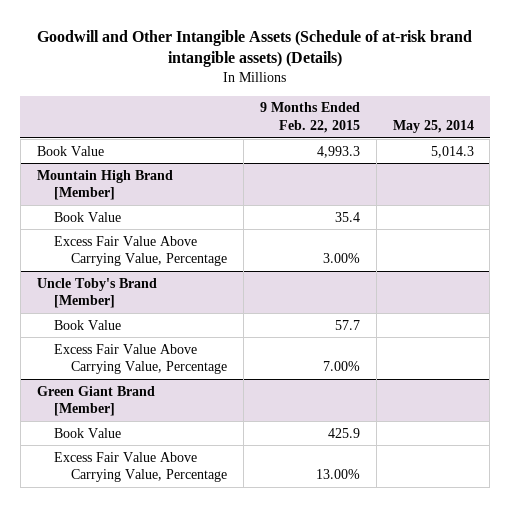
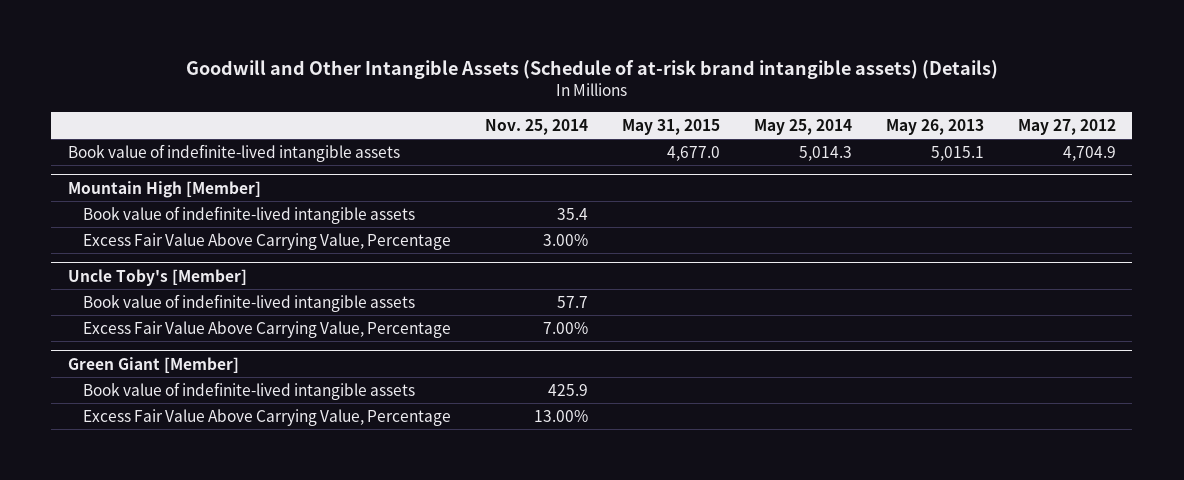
[259,102,360,134] 9 Months Ended Feb. 22, 2015 -> none
none -> [485,118,589,135] Nov. 25, 2014
none -> [622,118,721,135] May 31, 2015
none -> [885,118,984,135] May 26, 2013
none -> [1017,118,1116,135] May 27, 2012
[36,145,104,156] Book Value -> [68,143,401,162] Book value of indefinite-lived intangible assets
[36,169,173,201] Mountain High Brand [Member] -> [68,180,262,198] Mountain High [Member]
[53,211,121,222] Book Value -> [83,205,416,224] Book value of indefinite-lived intangible assets
[36,277,157,309] Uncle Toby's Brand [Member] -> [68,268,248,286] Uncle Toby's [Member]
[53,319,121,330] Book Value -> [83,293,416,312] Book value of indefinite-lived intangible assets
[36,385,155,417] Green Giant Brand [Member] -> [68,356,240,373] Green Giant [Member]
[53,427,121,438] Book Value -> [83,381,416,400] Book value of indefinite-lived intangible assets

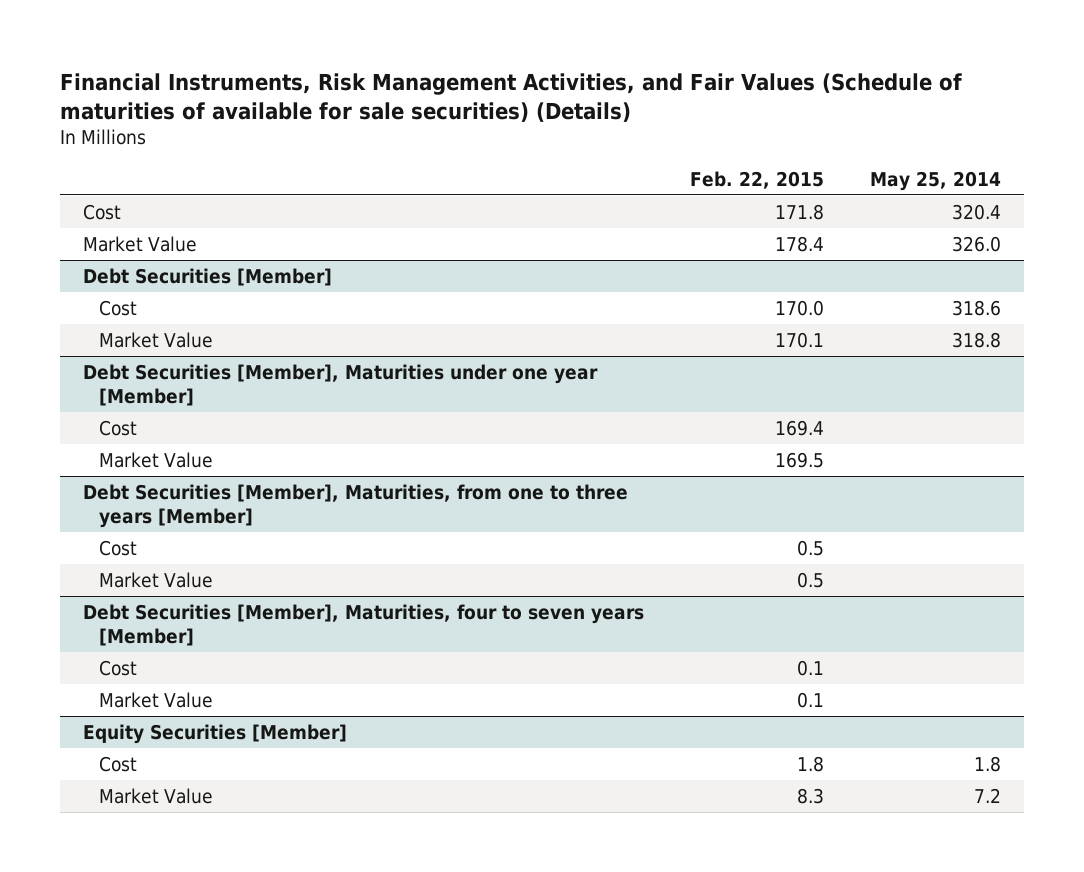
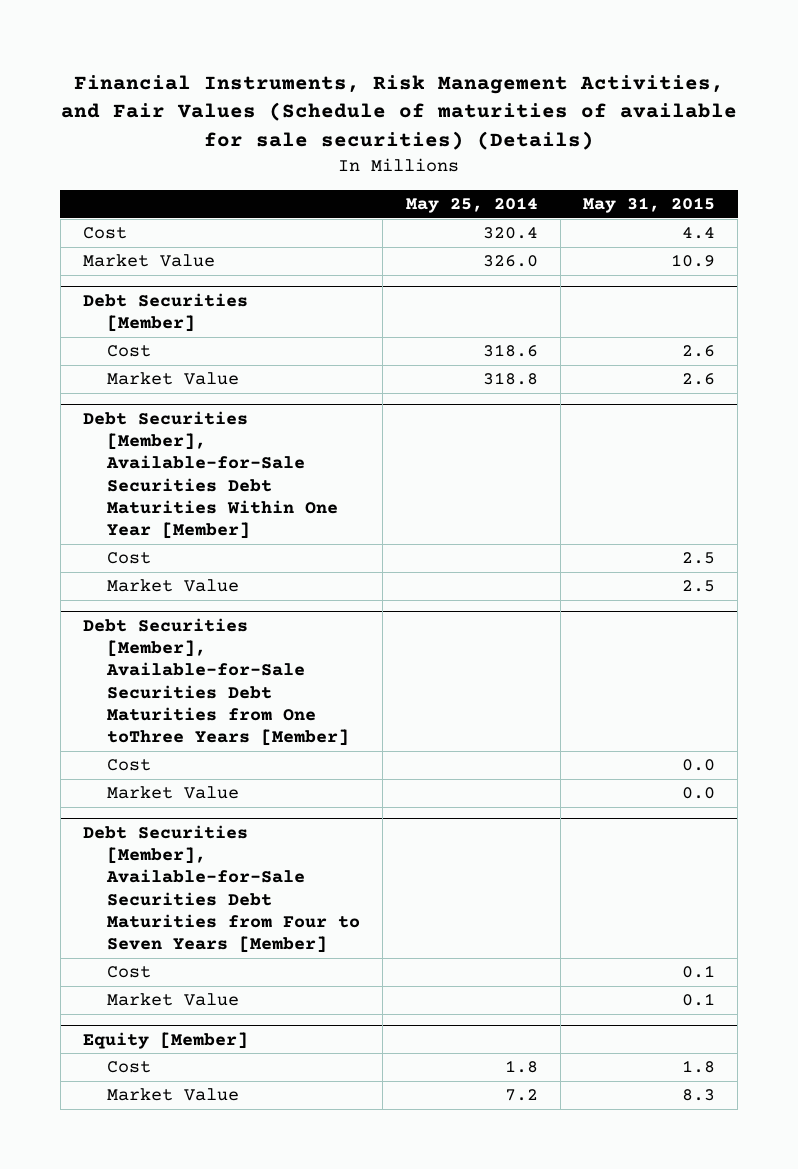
[689,170,824,189] Feb. 22, 2015 -> none
none -> [583,196,716,213] May 31, 2015
[83,363,599,406] Debt Securities [Member], Maturities under one year [Member] -> [82,410,339,540] Debt Securities [Member], Available-for-Sale Securities Debt Maturities Within One Year [Member]
[83,483,629,528] Debt Securities [Member], Maturities, from one to three years [Member] -> [82,617,350,747] Debt Securities [Member], Available-for-Sale Securities Debt Maturities from One toThree Years [Member]
[83,603,645,646] Debt Securities [Member], Maturities, four to seven years [Member] -> [82,824,361,954] Debt Securities [Member], Available-for-Sale Securities Debt Maturities from Four to Seven Years [Member]
[83,723,348,744] Equity Securities [Member] -> [82,1031,248,1049] Equity [Member]

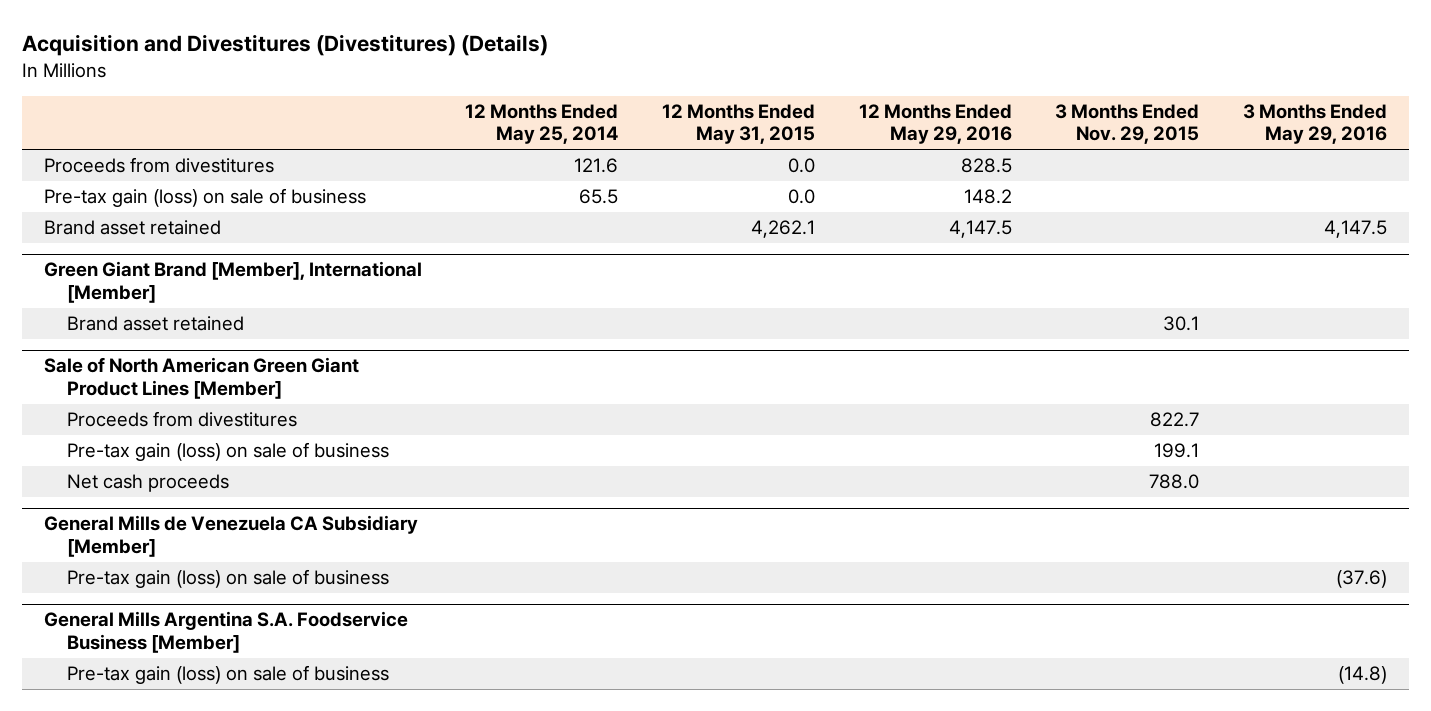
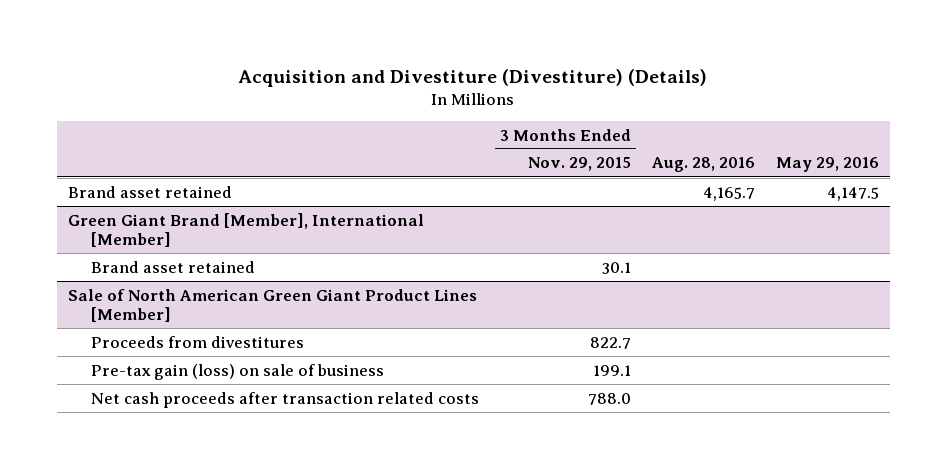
[22,34,549,57] Acquisition and Divestitures (Divestitures) (Details) -> [238,68,708,87] Acquisition and Divestiture (Divestiture) (Details)
[465,104,619,145] 12 Months Ended May 25, 2014 -> none
[662,104,816,145] 12 Months Ended May 31, 2015 -> none
[858,104,1012,145] 12 Months Ended May 29, 2016 -> none
[1242,104,1387,145] 3 Months Ended May 29, 2016 -> none
none -> [652,157,756,173] Aug. 28, 2016
none -> [776,157,880,173] May 29, 2016
[43,157,274,174] Proceeds from divestitures -> none
[43,188,366,208] Pre-tax gain (loss) on sale of business -> none
[43,515,418,557] General Mills de Venezuela CA Subsidiary [Member] -> none
[67,569,390,589] Pre-tax gain (loss) on sale of business -> none
[43,611,408,653] General Mills Argentina S.A. Foodservice Business [Member] -> none
[67,665,390,685] Pre-tax gain (loss) on sale of business -> none
[67,474,230,493] Net cash proceeds -> [91,391,480,408] Net cash proceeds after transaction related costs

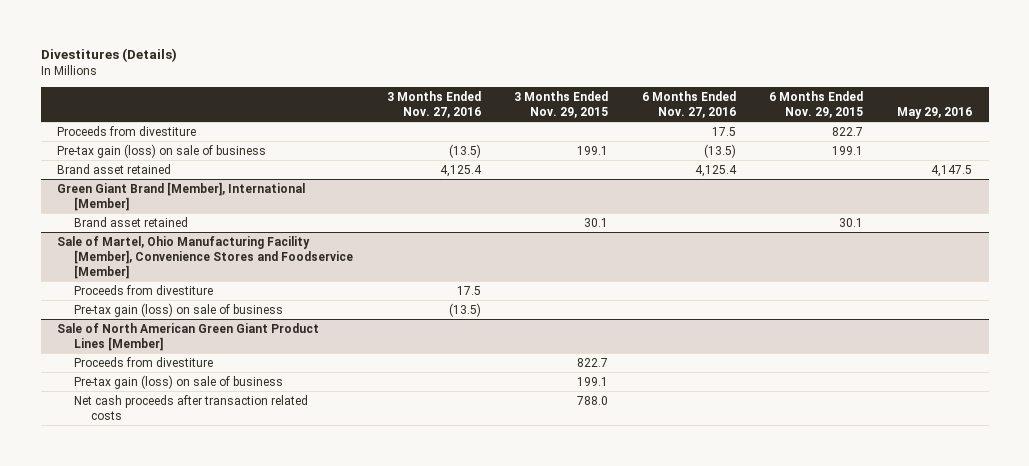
[238,68,708,87] Acquisition and Divestiture (Divestiture) (Details) -> [40,48,177,63] Divestitures (Details)
[652,157,756,173] Aug. 28, 2016 -> none
none -> [386,90,481,118] 3 Months Ended Nov. 27, 2016
none -> [641,90,736,118] 6 Months Ended Nov. 27, 2016
none -> [769,90,864,118] 6 Months Ended Nov. 29, 2015
none -> [57,125,197,136] Proceeds from divestiture
none -> [57,143,267,158] Pre-tax gain (loss) on sale of business
none -> [57,235,354,280] Sale of Martel, Ohio Manufacturing Facility [Member], Convenience Stores and Foodservice [Member]
none -> [74,284,214,295] Proceeds from divestiture
none -> [74,302,284,317] Pre-tax gain (loss) on sale of business
[91,335,305,348] Proceeds from divestitures -> [74,356,214,367] Proceeds from divestiture

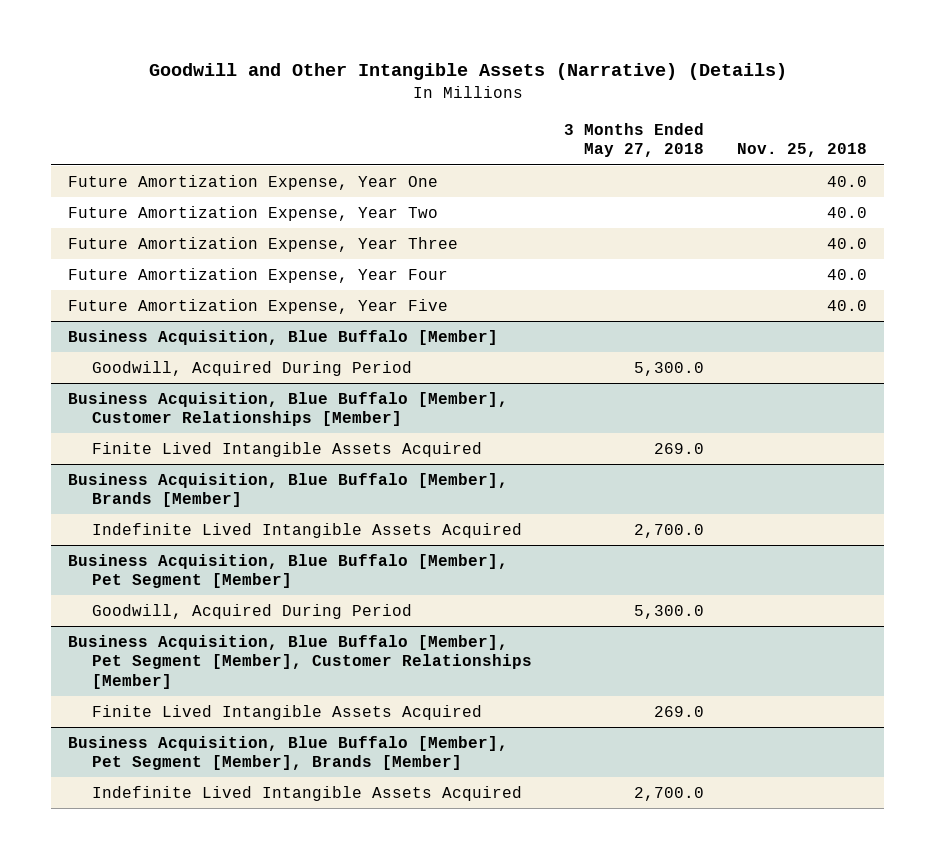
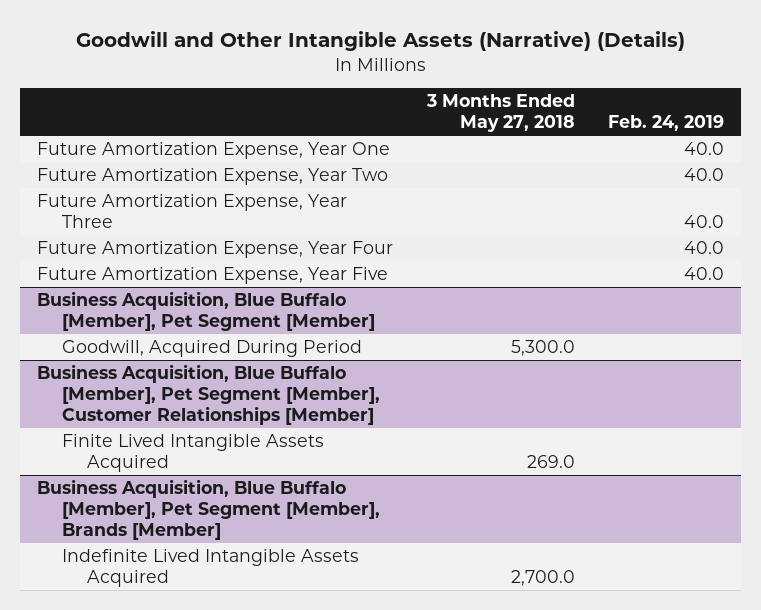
[737,143,868,158] Nov. 25, 2018 -> none
none -> [608,115,725,132] Feb. 24, 2019
[67,329,498,345] Business Acquisition, Blue Buffalo [Member] -> none
[91,360,412,376] Goodwill, Acquired During Period -> none
[67,391,508,427] Business Acquisition, Blue Buffalo [Member], Customer Relationships [Member] -> none
[91,441,482,457] Finite Lived Intangible Assets Acquired -> none
[67,472,508,508] Business Acquisition, Blue Buffalo [Member], Brands [Member] -> none
[91,522,522,538] Indefinite Lived Intangible Assets Acquired -> none

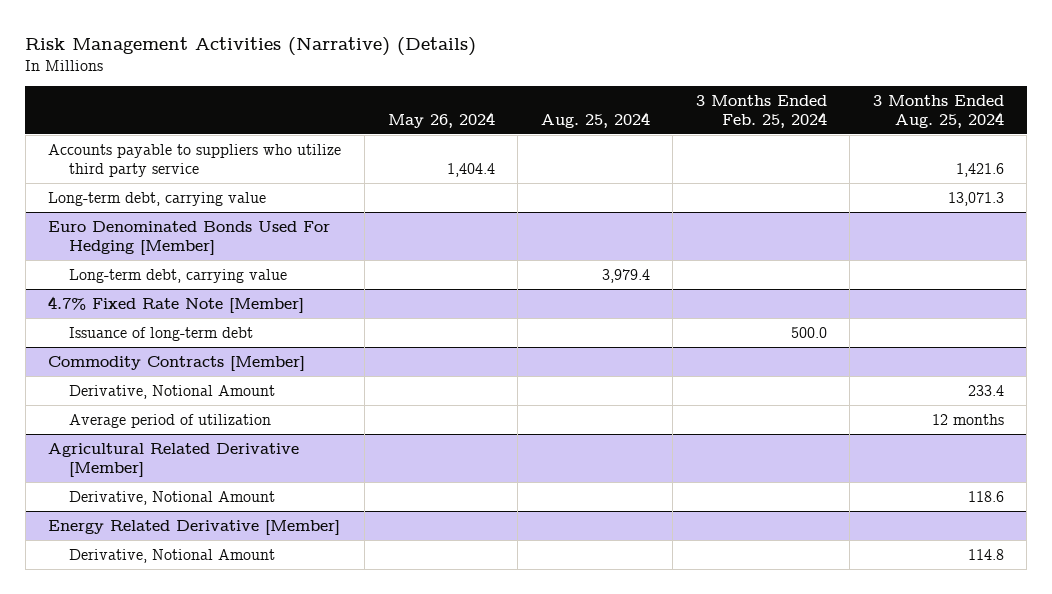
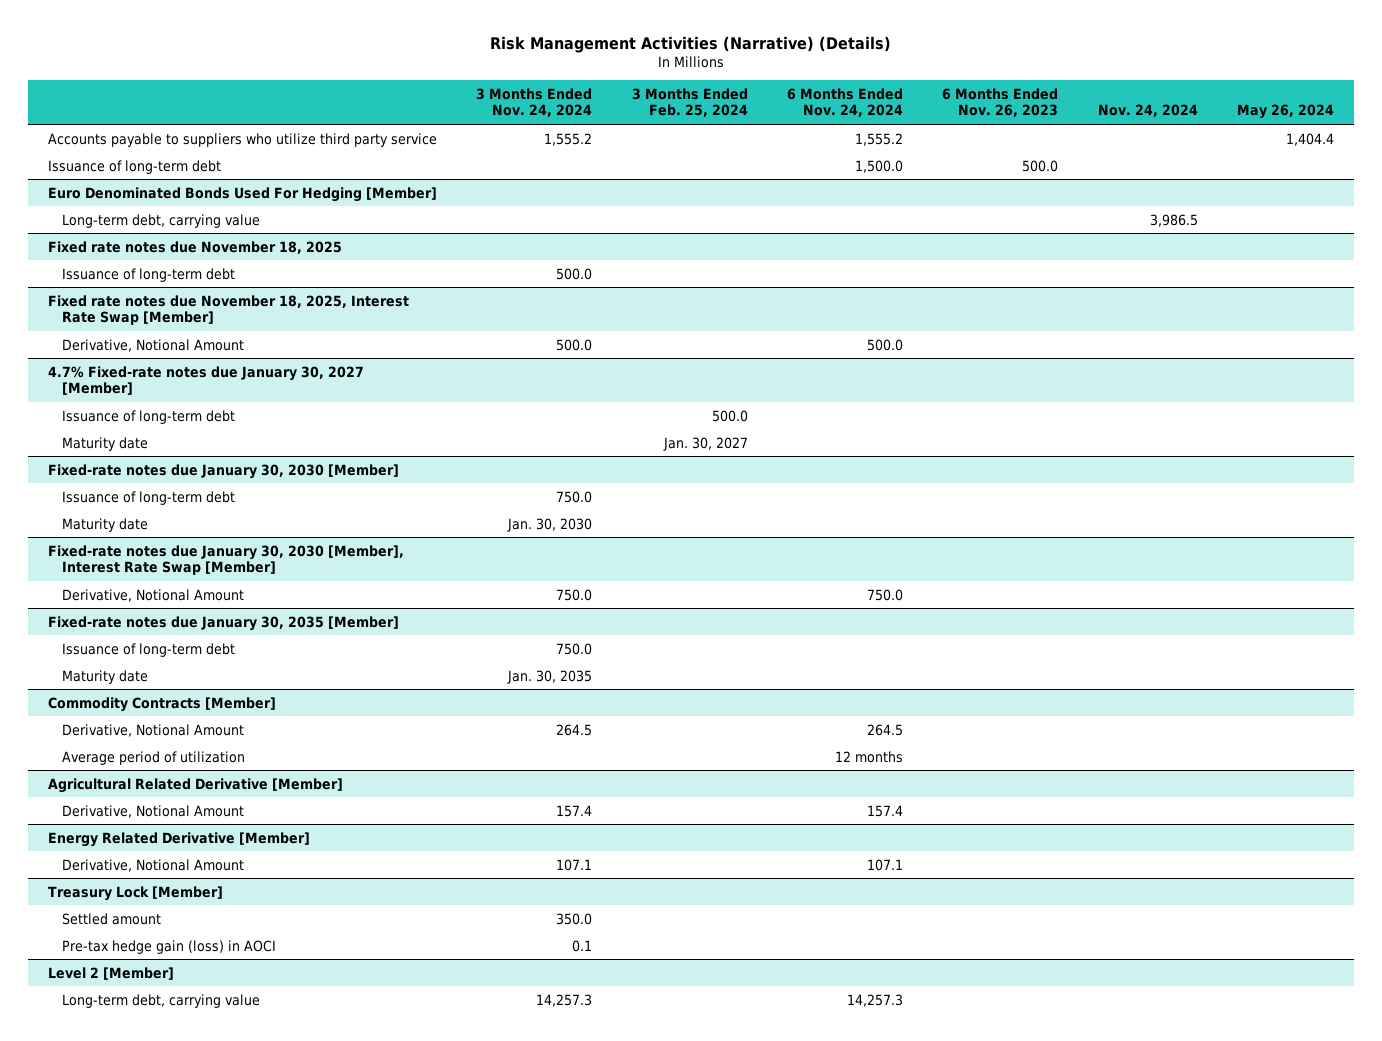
[540,111,650,128] Aug. 25, 2024 -> none
[872,95,1004,128] 3 Months Ended Aug. 25, 2024 -> none
none -> [476,87,593,118] 3 Months Ended Nov. 24, 2024
none -> [786,87,903,118] 6 Months Ended Nov. 24, 2024
none -> [942,87,1059,118] 6 Months Ended Nov. 26, 2023
none -> [1097,104,1198,118] Nov. 24, 2024
[48,191,267,206] Long-term debt, carrying value -> none
none -> [47,159,221,174] Issuance of long-term debt
none -> [47,240,342,254] Fixed rate notes due November 18, 2025
none -> [61,267,235,282] Issuance of long-term debt
none -> [47,294,409,325] Fixed rate notes due November 18, 2025, Interest Rate Swap [Member]
none -> [61,338,244,352] Derivative, Notional Amount
[48,295,305,313] 4.7% Fixed Rate Note [Member] -> [47,365,364,395] 4.7% Fixed-rate notes due January 30, 2027 [Member]
none -> [61,436,148,451] Maturity date
none -> [47,463,399,479] Fixed-rate notes due January 30, 2030 [Member]
none -> [61,490,235,505] Issuance of long-term debt
none -> [61,517,148,532] Maturity date
none -> [47,544,404,575] Fixed-rate notes due January 30, 2030 [Member], Interest Rate Swap [Member]
none -> [61,588,244,602] Derivative, Notional Amount
none -> [47,615,399,631] Fixed-rate notes due January 30, 2035 [Member]
none -> [61,642,235,657] Issuance of long-term debt
none -> [61,669,148,684] Maturity date
none -> [47,885,223,901] Treasury Lock [Member]
none -> [61,912,161,925] Settled amount
none -> [61,939,276,954] Pre-tax hedge gain (loss) in AOCI
none -> [47,966,174,980] Level 2 [Member]
none -> [61,993,260,1008] Long-term debt, carrying value

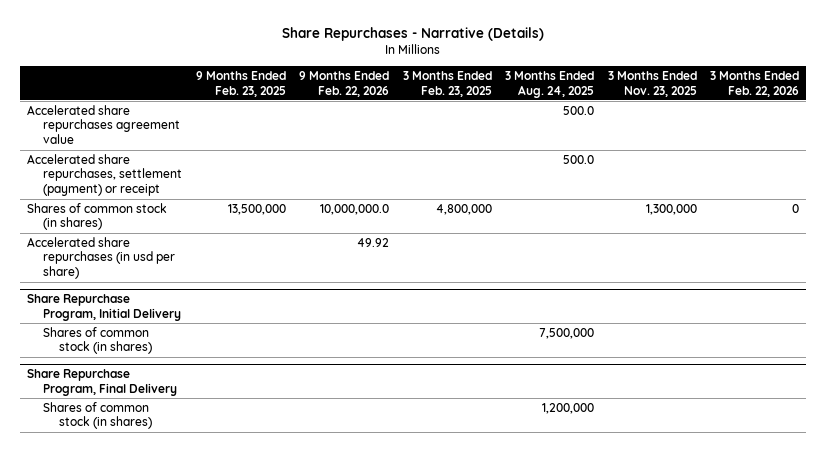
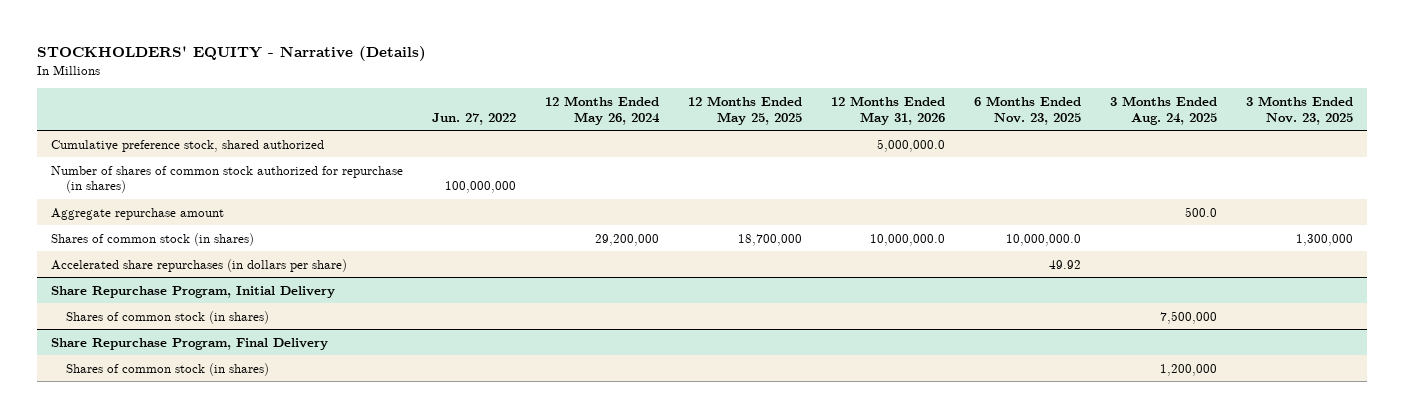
[282,27,545,42] Share Repurchases - Narrative (Details) -> [36,46,426,62] STOCKHOLDERS' EQUITY - Narrative (Details)
[195,70,286,97] 9 Months Ended Feb. 23, 2025 -> none
[299,70,390,97] 9 Months Ended Feb. 22, 2026 -> none
[402,70,492,97] 3 Months Ended Feb. 23, 2025 -> none
[710,70,800,97] 3 Months Ended Feb. 22, 2026 -> none
none -> [432,112,517,125] Jun. 27, 2022
none -> [545,95,661,125] 12 Months Ended May 26, 2024
none -> [687,95,802,125] 12 Months Ended May 25, 2025
none -> [830,95,945,125] 12 Months Ended May 31, 2026
none -> [973,95,1081,125] 6 Months Ended Nov. 23, 2025
[26,153,183,197] Accelerated share repurchases, settlement (payment) or receipt -> none
none -> [51,139,325,152] Cumulative preference stock, shared authorized
none -> [51,165,404,194] Number of shares of common stock authorized for repurchase (in shares)
[26,104,181,145] Accelerated share repurchases agreement value -> [51,207,225,220] Aggregate repurchase amount
[26,236,176,280] Accelerated share repurchases (in usd per share) -> [51,258,348,272] Accelerated share repurchases (in dollars per share)

